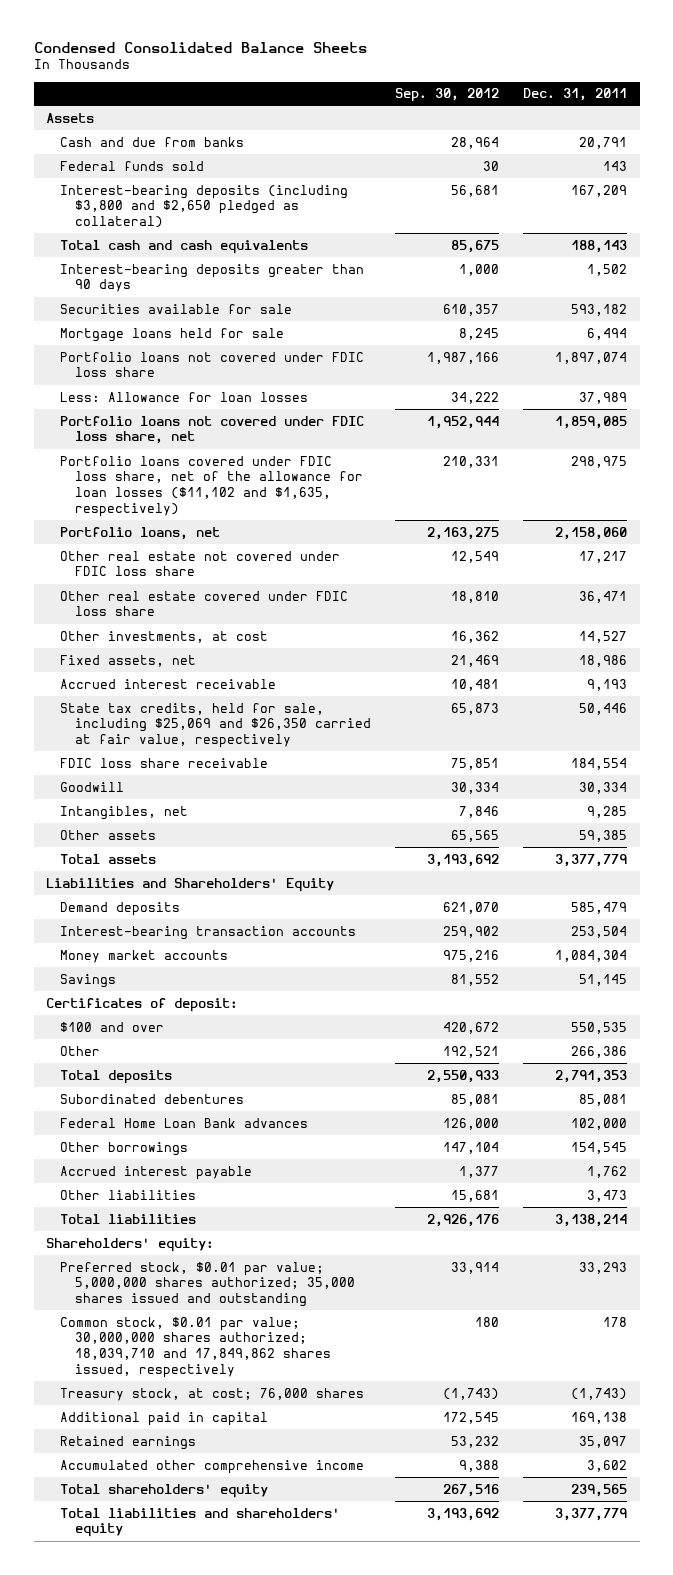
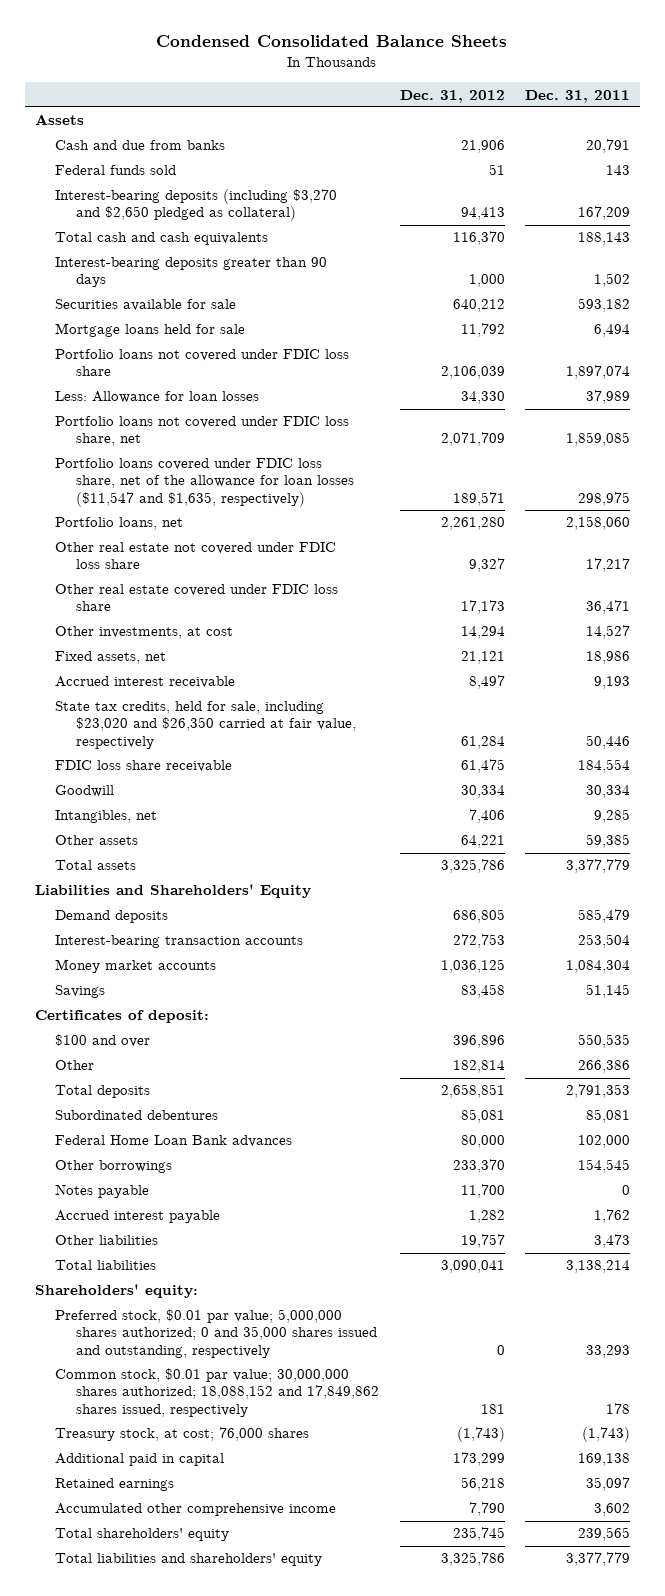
[395,88,500,103] Sep. 30, 2012 -> none
none -> [399,89,505,103] Dec. 31, 2012
[60,184,349,229] Interest-bearing deposits (including $3,800 and $2,650 pledged as collateral) -> [55,189,338,222] Interest-bearing deposits (including $3,270 and $2,650 pledged as collateral)
[60,455,363,518] Portfolio loans covered under FDIC loss share, net of the allowance for loan losses ($11,102 and $1,635, respectively) -> [55,458,354,507] Portfolio loans covered under FDIC loss share, net of the allowance for loan losses ($11,547 and $1,635, respectively)
[60,702,371,749] State tax credits, held for sale, including $25,069 and $26,350 carried at fair value, respectively -> [55,701,356,749] State tax credits, held for sale, including $23,020 and $26,350 carried at fair value, respectively
none -> [55,1184,150,1199] Notes payable
[60,1261,355,1308] Preferred stock, $0.01 par value; 5,000,000 shares authorized; 35,000 shares issued and outstanding -> [55,1309,377,1358] Preferred stock, $0.01 par value; 5,000,000 shares authorized; 0 and 35,000 shares issued and outstanding, respectively
[60,1316,331,1379] Common stock, $0.01 par value; 30,000,000 shares authorized; 18,039,710 and 17,849,862 shares issued, respectively -> [55,1368,379,1417] Common stock, $0.01 par value; 30,000,000 shares authorized; 18,088,152 and 17,849,862 shares issued, respectively

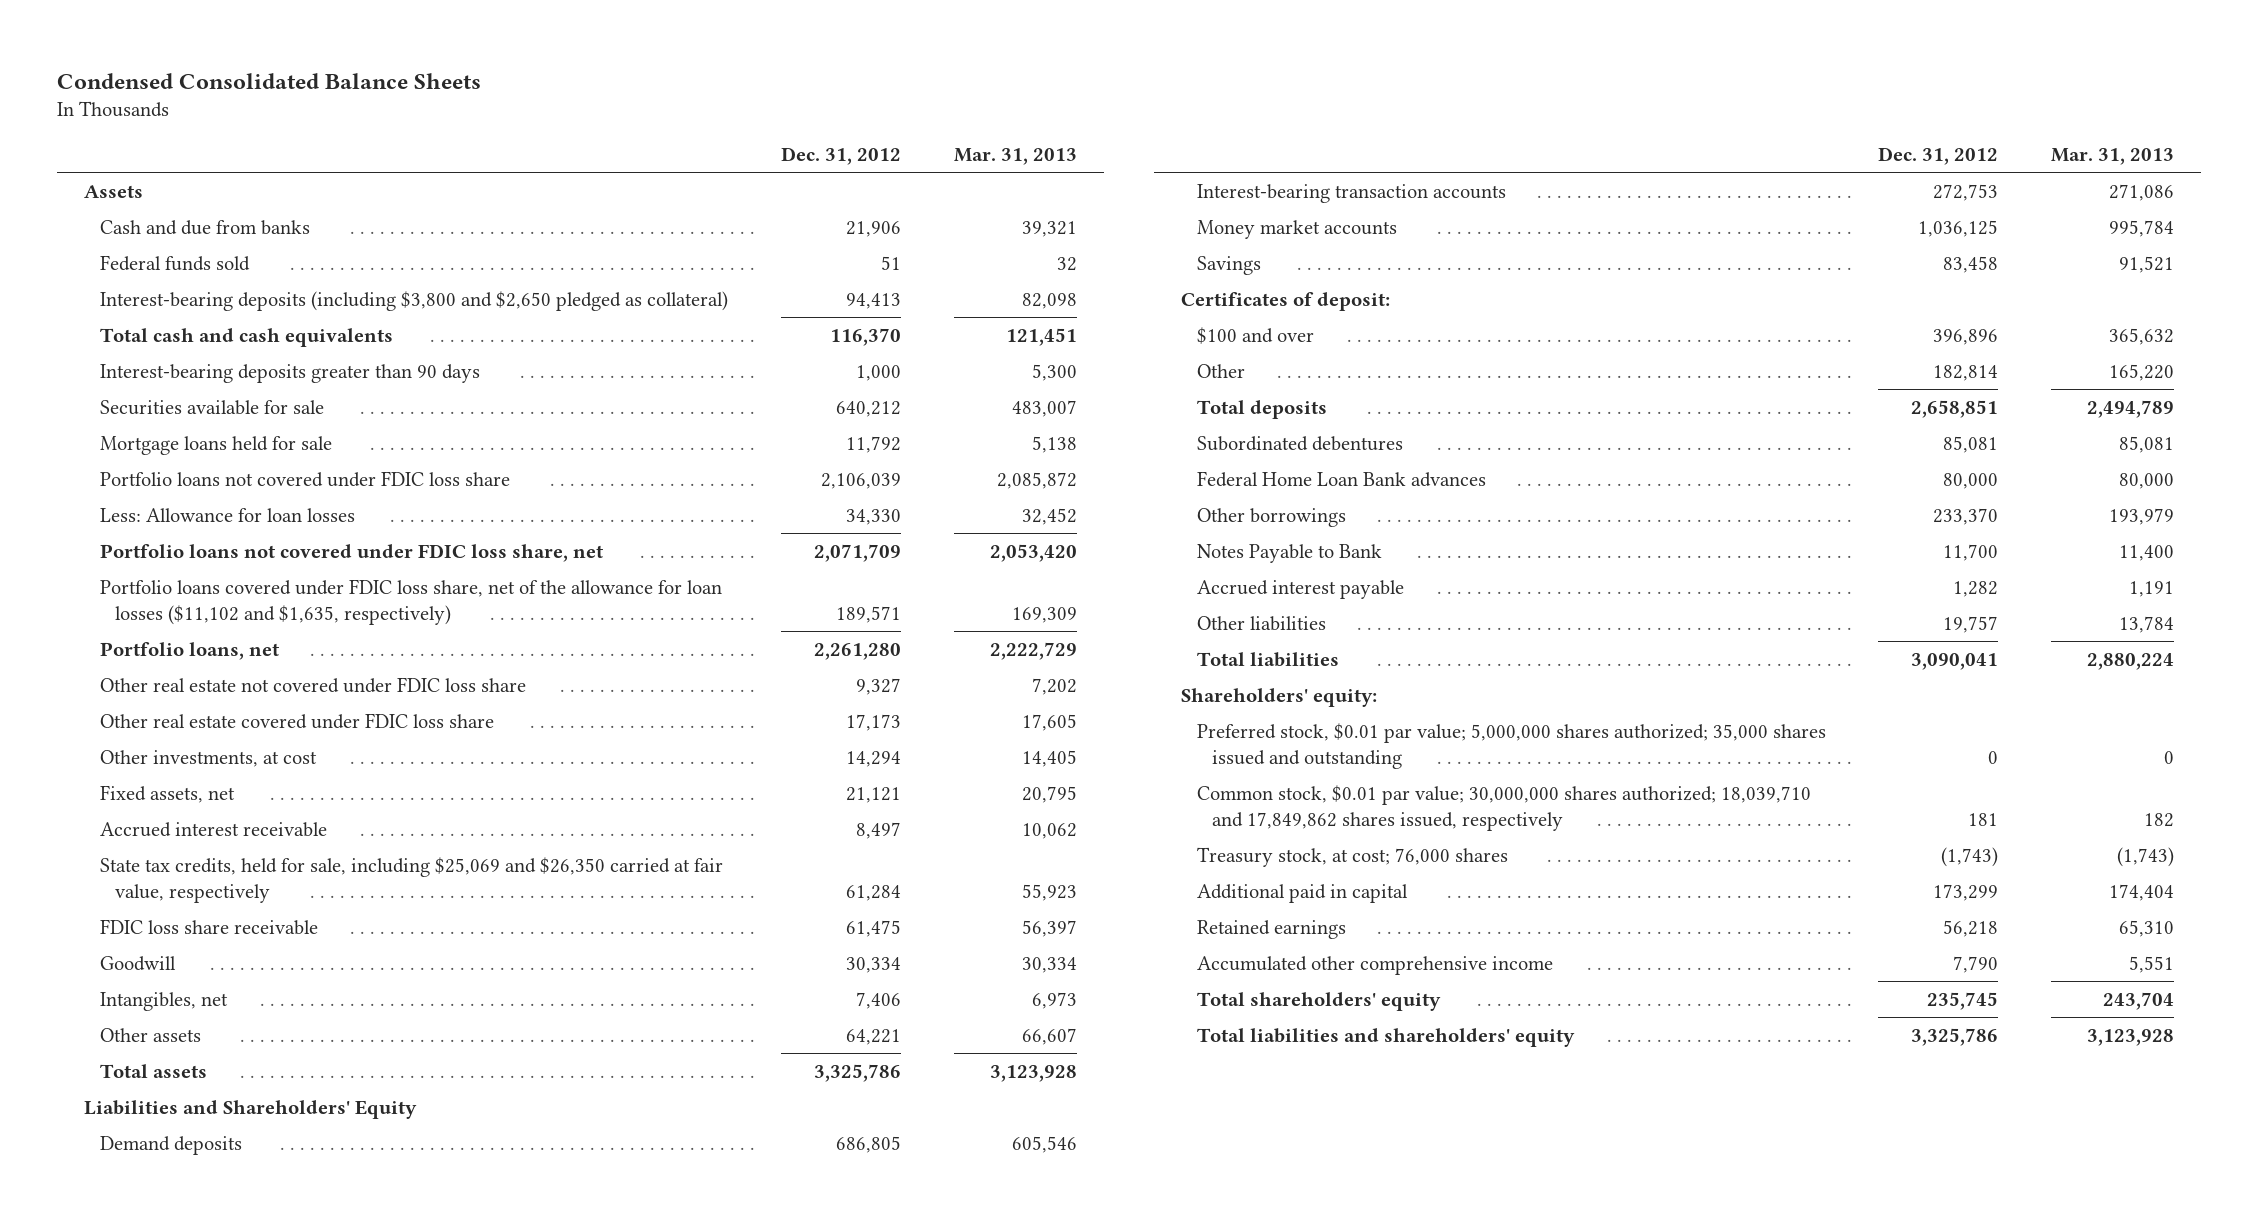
[525,89,631,103] Dec. 31, 2011 -> none
none -> [954,148,1078,166] Mar. 31, 2013
[55,189,338,222] Interest-bearing deposits (including $3,270 and $2,650 pledged as collateral) -> [99,290,728,311] Interest-bearing deposits (including $3,800 and $2,650 pledged as collateral)
[55,458,354,507] Portfolio loans covered under FDIC loss share, net of the allowance for loan losses ($11,547 and $1,635, respectively) -> [99,578,722,625] Portfolio loans covered under FDIC loss share, net of the allowance for loan losses ($11,102 and $1,635, respectively)
[55,701,356,749] State tax credits, held for sale, including $23,020 and $26,350 carried at fair value, respectively -> [99,856,723,903] State tax credits, held for sale, including $25,069 and $26,350 carried at fair value, respectively
[55,1184,150,1199] Notes payable -> [1196,543,1382,563] Notes Payable to Bank
[55,1309,377,1358] Preferred stock, $0.01 par value; 5,000,000 shares authorized; 0 and 35,000 shares issued and outstanding, respectively -> [1196,722,1826,769] Preferred stock, $0.01 par value; 5,000,000 shares authorized; 35,000 shares issued and outstanding
[55,1368,379,1417] Common stock, $0.01 par value; 30,000,000 shares authorized; 18,088,152 and 17,849,862 shares issued, respectively -> [1196,784,1811,831] Common stock, $0.01 par value; 30,000,000 shares authorized; 18,039,710 and 17,849,862 shares issued, respectively

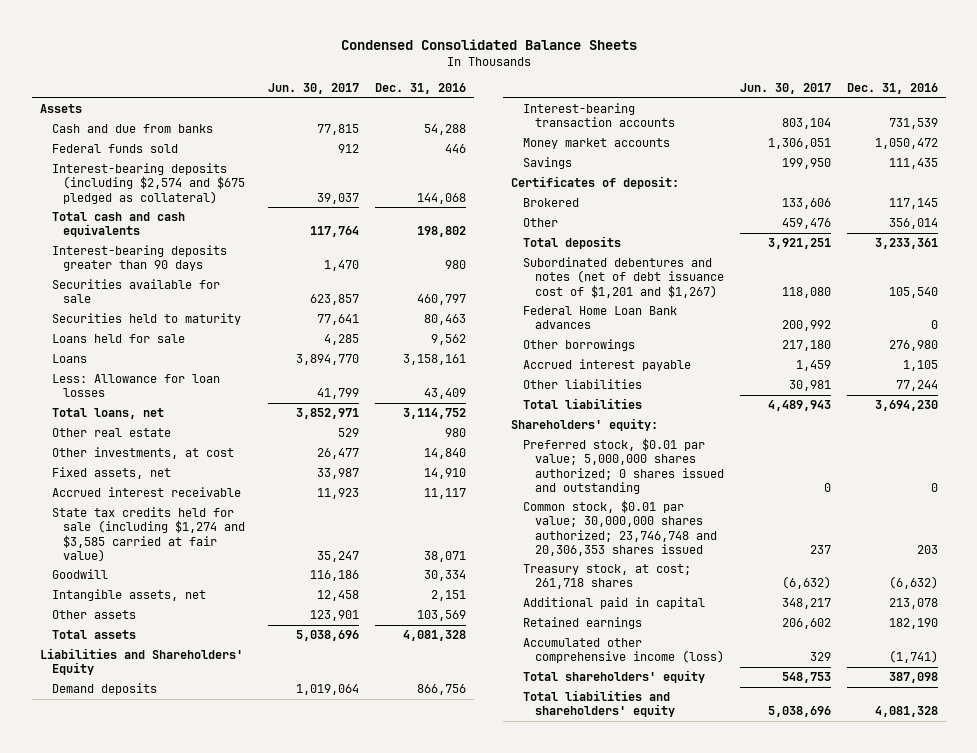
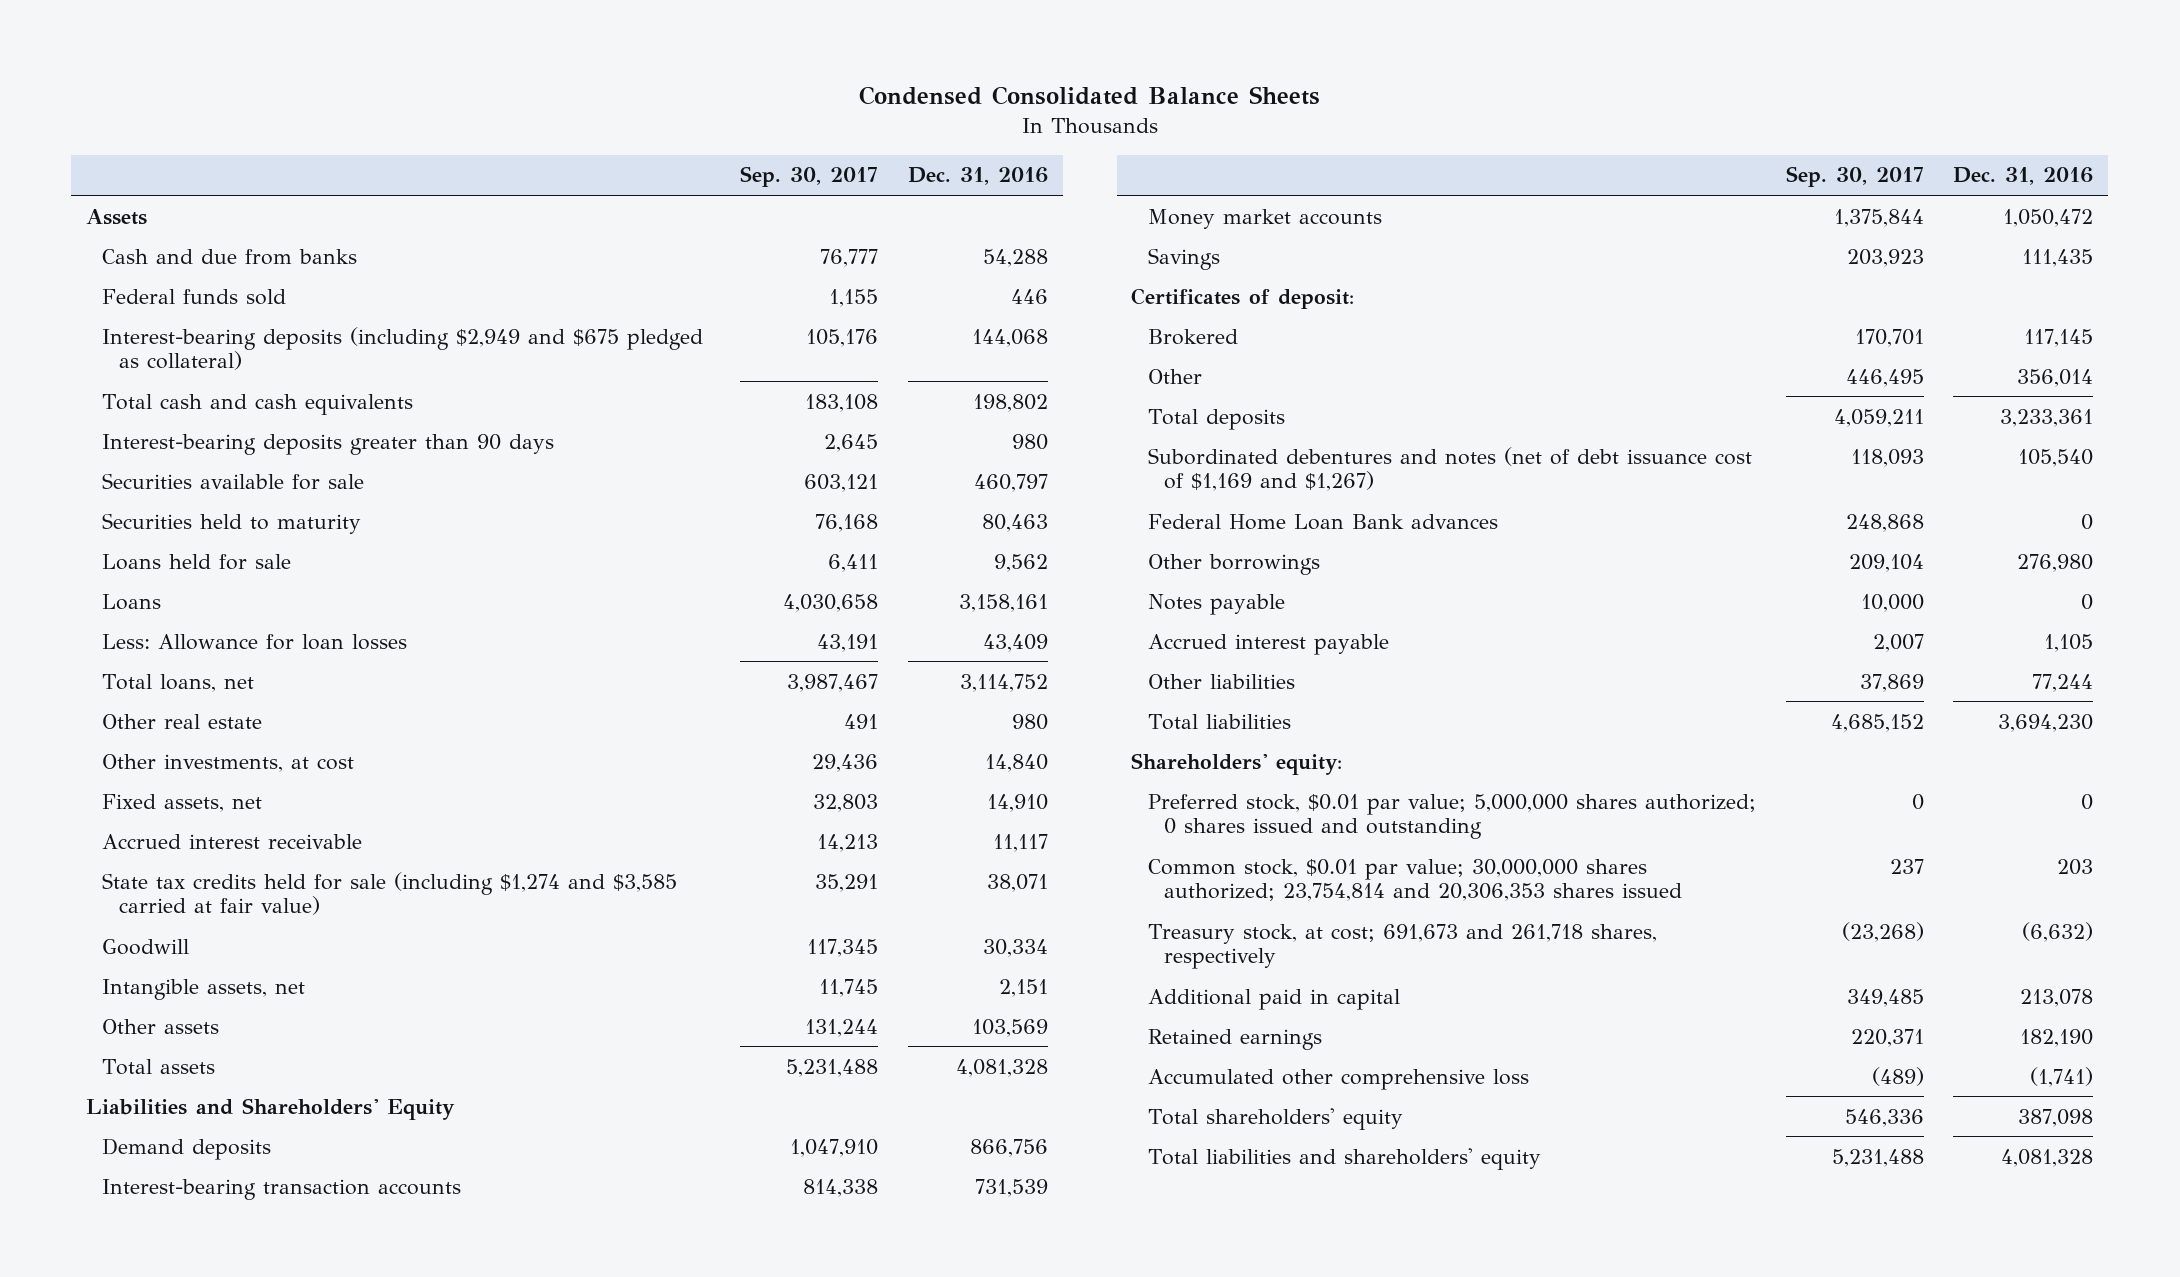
[268,83,360,95] Jun. 30, 2017 -> none
none -> [740,166,879,188] Sep. 30, 2017
[51,163,246,204] Interest-bearing deposits (including $2,574 and $675 pledged as collateral) -> [102,326,704,371] Interest-bearing deposits (including $2,949 and $675 pledged as collateral)
[523,257,725,298] Subordinated debentures and notes (net of debt issuance cost of $1,201 and $1,267) -> [1147,446,1752,492] Subordinated debentures and notes (net of debt issuance cost of $1,169 and $1,267)
none -> [1147,593,1285,615] Notes payable
[523,500,718,556] Common stock, $0.01 par value; 30,000,000 shares authorized; 23,746,748 and 20,306,353 shares issued -> [1147,858,1683,902] Common stock, $0.01 par value; 30,000,000 shares authorized; 23,754,814 and 20,306,353 shares issued
[523,564,692,590] Treasury stock, at cost; 261,718 shares -> [1147,923,1657,970] Treasury stock, at cost; 691,673 and 261,718 shares, respectively
[523,638,725,664] Accumulated other comprehensive income (loss) -> [1147,1068,1529,1090] Accumulated other comprehensive loss

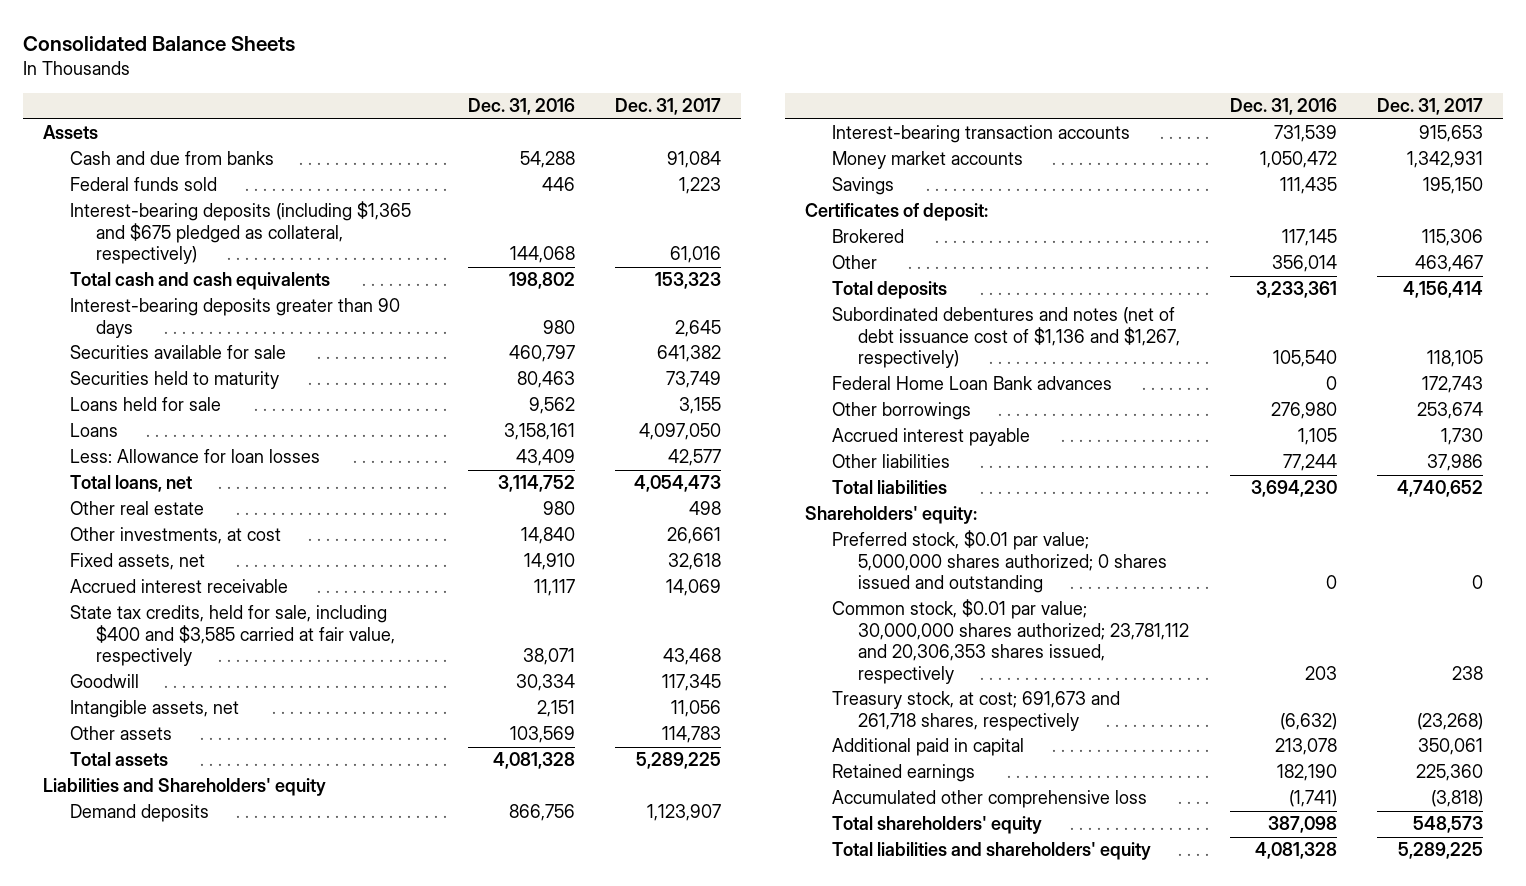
[858,86,1320,106] Condensed Consolidated Balance Sheets -> [23,35,296,51] Consolidated Balance Sheets
[740,166,879,188] Sep. 30, 2017 -> none
none -> [614,98,721,116] Dec. 31, 2017
[102,326,704,371] Interest-bearing deposits (including $2,949 and $675 pledged as collateral) -> [69,201,411,265] Interest-bearing deposits (including $1,365 and $675 pledged as collateral, respectively)
[102,871,678,916] State tax credits held for sale (including $1,274 and $3,585 carried at fair value) -> [69,605,396,667] State tax credits, held for sale, including $400 and $3,585 carried at fair value, respectively
[86,1097,456,1120] Liabilities and Shareholders' Equity -> [43,778,327,797] Liabilities and Shareholders' equity
[1147,446,1752,492] Subordinated debentures and notes (net of debt issuance cost of $1,169 and $1,267) -> [831,307,1181,369] Subordinated debentures and notes (net of debt issuance cost of $1,136 and $1,267, respectively)
[1147,593,1285,615] Notes payable -> none
[1147,858,1683,902] Common stock, $0.01 par value; 30,000,000 shares authorized; 23,754,814 and 20,306,353 shares issued -> [831,599,1190,684] Common stock, $0.01 par value; 30,000,000 shares authorized; 23,781,112 and 20,306,353 shares issued, respectively

